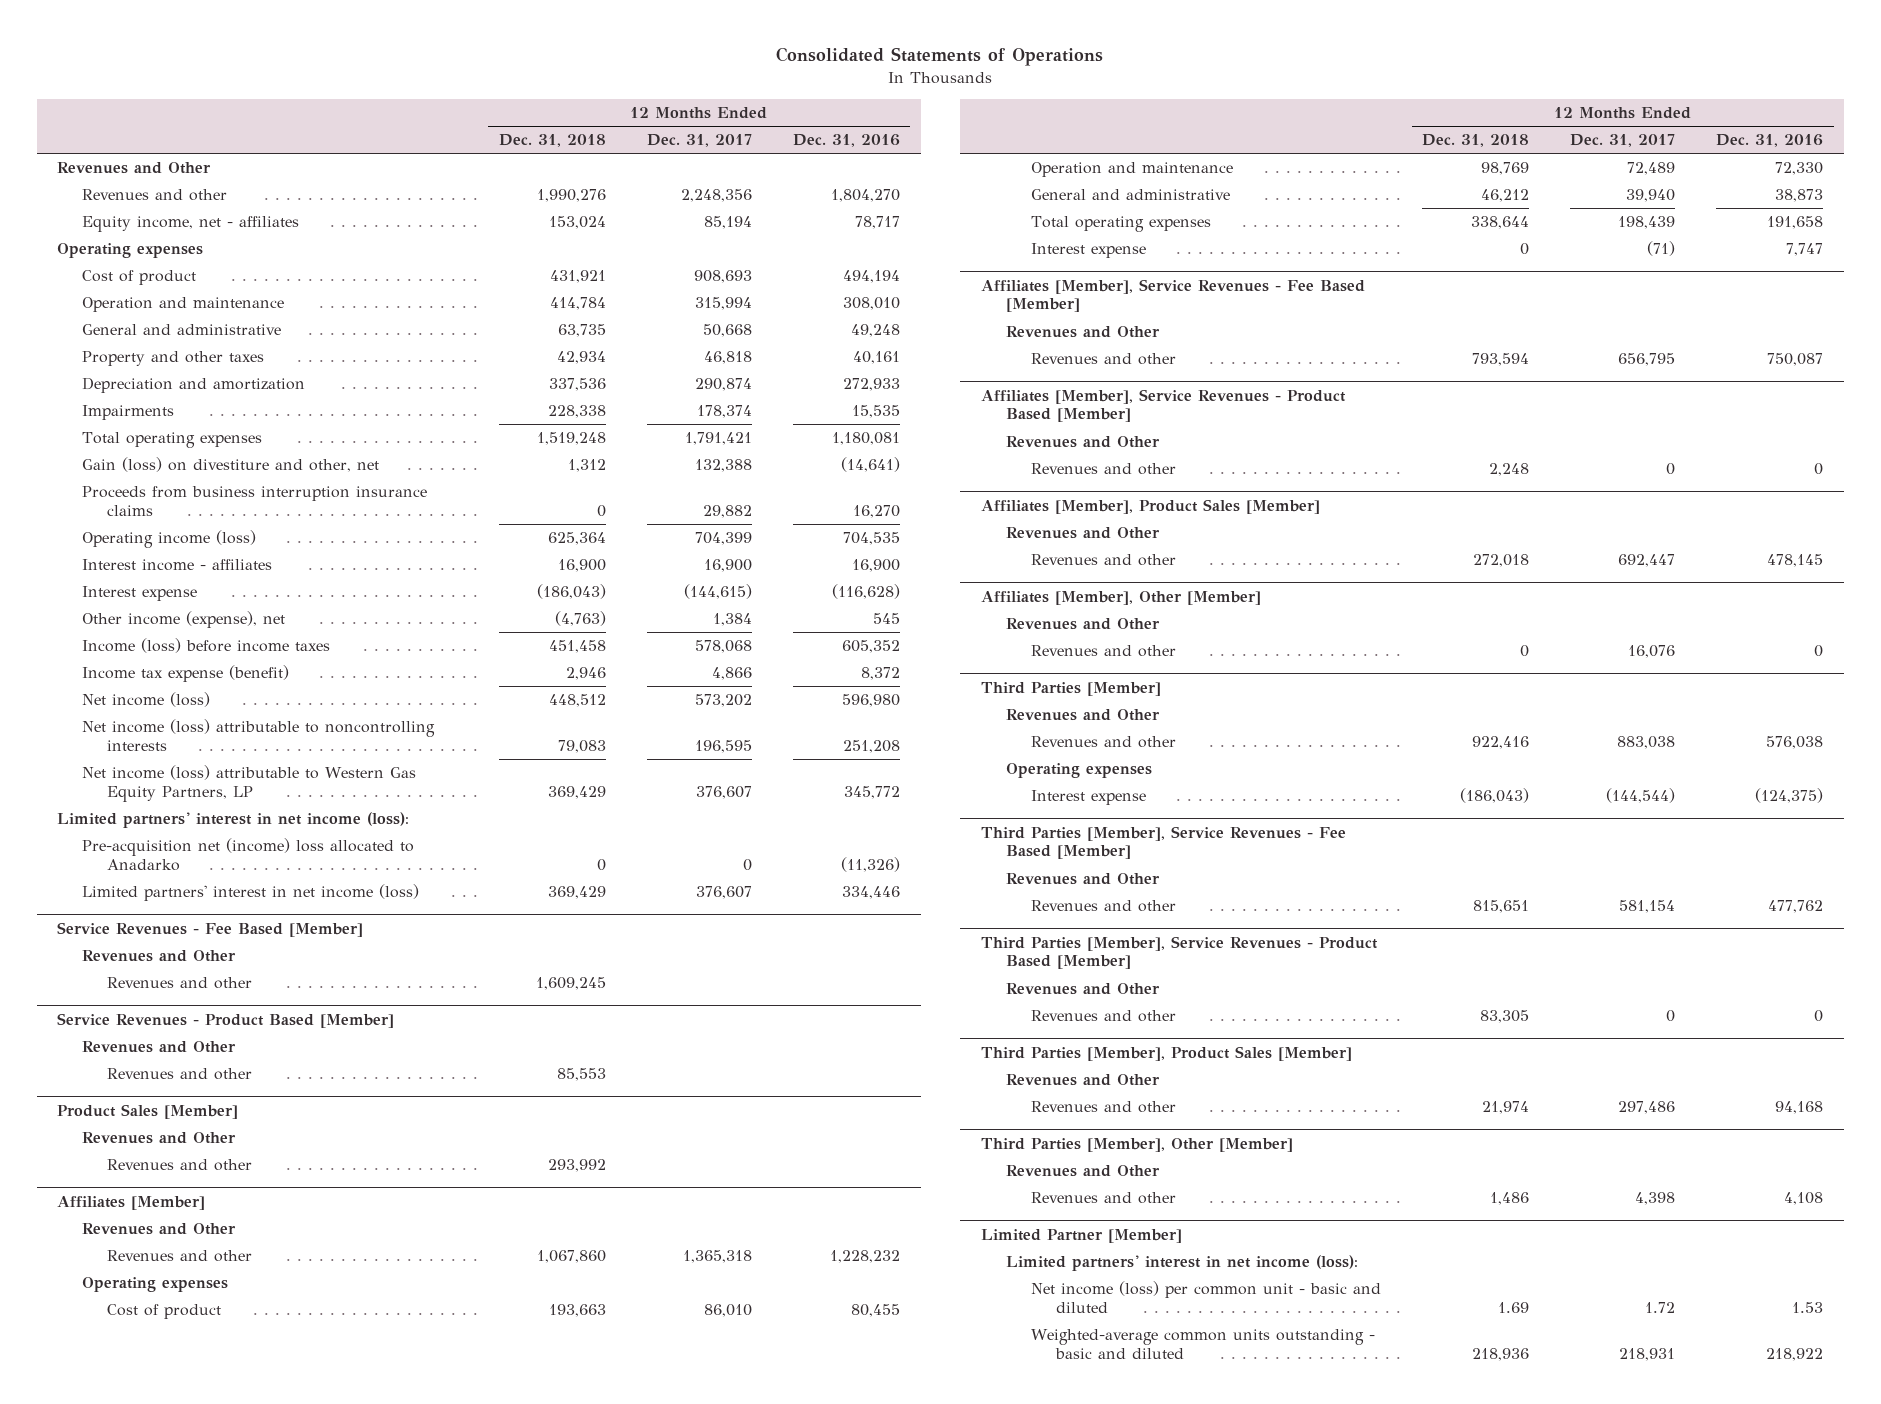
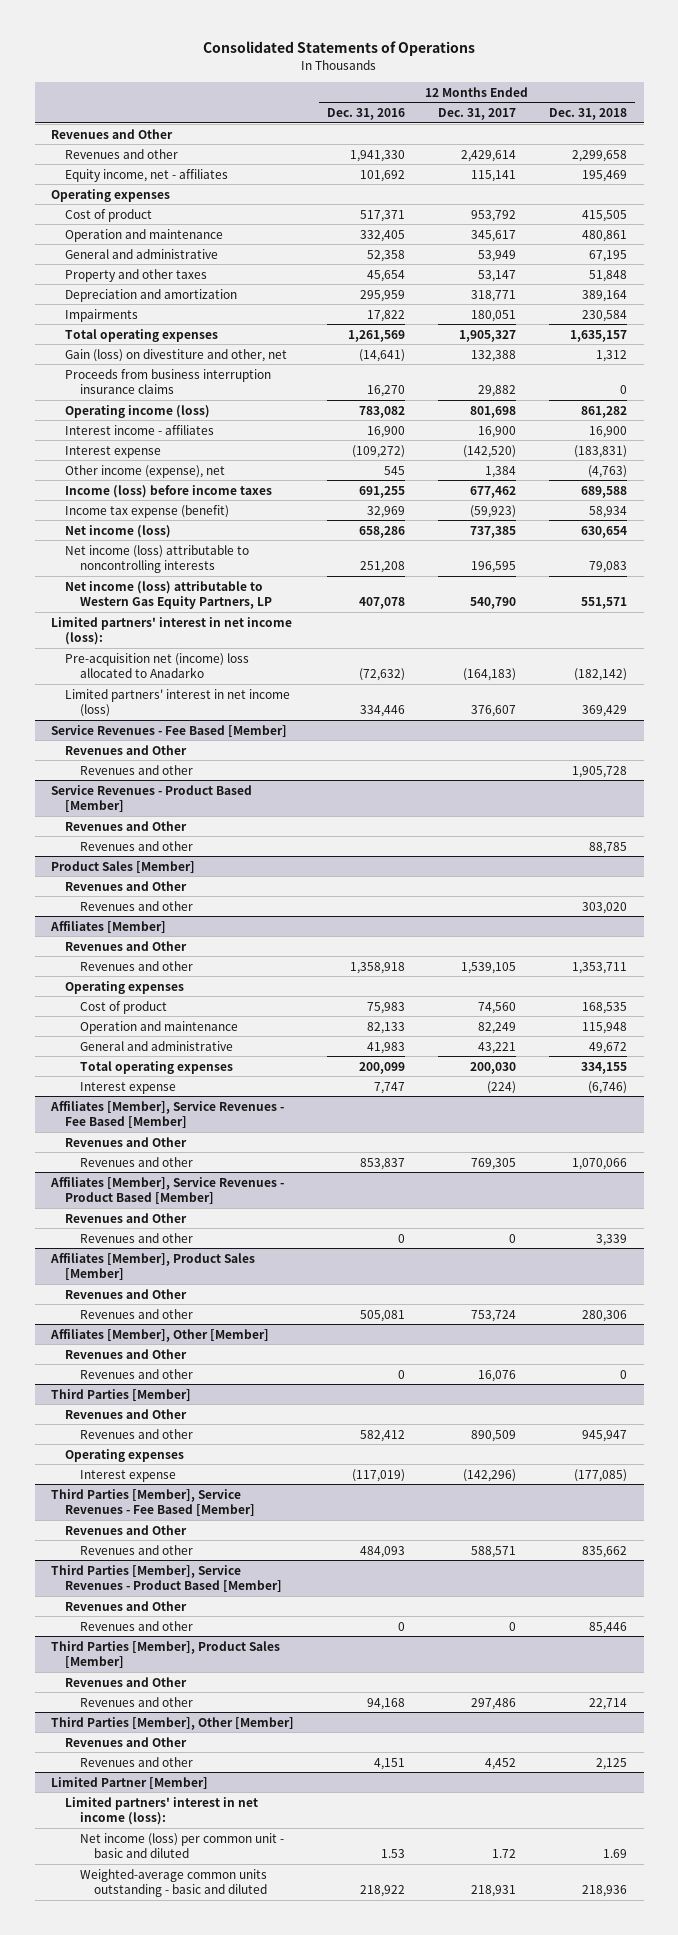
[536,189,606,203] 1,990,276 -> [572,149,628,162] 2,299,658
[680,189,752,203] 2,248,356 -> [461,149,517,162] 2,429,614
[830,189,900,203] 1,804,270 -> [350,149,406,162] 1,941,330
[548,216,606,230] 153,024 -> [582,169,628,182] 195,469
[703,216,752,230] 85,194 -> [471,169,517,182] 115,141
[854,216,900,230] 78,717 -> [360,169,406,182] 101,692
[549,270,606,284] 431,921 -> [582,209,628,222] 415,505
[693,270,752,284] 908,693 -> [471,209,517,222] 953,792
[842,270,900,284] 494,194 -> [360,209,406,222] 517,371
[549,297,606,311] 414,784 -> [582,229,628,242] 480,861
[694,297,752,311] 315,994 -> [471,229,517,242] 345,617
[842,297,900,311] 308,010 -> [360,229,406,242] 332,405
[557,324,606,338] 63,735 -> [589,249,628,262] 67,195
[702,324,752,338] 50,668 -> [478,249,517,262] 53,949
[850,324,900,338] 49,248 -> [367,249,406,262] 52,358
[556,351,606,365] 42,934 -> [589,269,628,282] 51,848
[703,351,752,365] 46,818 -> [478,269,517,282] 53,147
[852,351,900,365] 40,161 -> [367,269,406,282] 45,654
[548,378,606,392] 337,536 -> [582,289,628,302] 389,164
[694,378,752,392] 290,874 -> [471,289,517,302] 318,771
[842,378,900,392] 272,933 -> [360,289,406,302] 295,959
[547,405,606,419] 228,338 -> [582,309,628,322] 230,584
[696,405,752,419] 178,374 -> [471,309,517,322] 180,051
[851,405,900,419] 15,535 -> [367,309,406,322] 17,822
[536,432,606,446] 1,519,248 -> [570,329,628,342] 1,635,157
[684,432,752,446] 1,791,421 -> [459,329,517,342] 1,905,327
[831,432,900,446] 1,180,081 -> [348,329,406,342] 1,261,569
[547,532,606,546] 625,364 -> [581,405,628,418] 861,282
[694,532,752,546] 704,399 -> [470,405,517,418] 801,698
[842,532,900,546] 704,535 -> [359,405,406,418] 783,082
[536,584,606,600] (186,043) -> [574,444,628,458] (183,831)
[683,584,752,600] (144,615) -> [463,444,517,458] (142,520)
[831,584,900,600] (116,628) -> [352,444,406,458] (109,272)
[548,640,606,654] 451,458 -> [581,485,628,498] 689,588
[694,640,752,654] 578,068 -> [470,485,517,498] 677,462
[841,640,900,654] 605,352 -> [359,485,406,498] 691,255
[565,667,606,681] 2,946 -> [589,505,628,518] 58,934
[711,667,752,681] 4,866 -> [470,504,517,518] (59,923)
[860,667,900,681] 8,372 -> [367,505,406,518] 32,969
[548,694,606,708] 448,512 -> [581,525,628,538] 630,654
[694,694,752,708] 573,202 -> [470,525,517,538] 737,385
[841,694,900,708] 596,980 -> [359,525,406,538] 658,286
[547,785,606,799] 369,429 -> [581,596,628,609] 551,571
[695,785,752,799] 376,607 -> [470,596,517,609] 540,790
[843,785,900,799] 345,772 -> [359,596,406,609] 407,078
[596,858,606,871] 0 -> [574,667,628,681] (182,142)
[742,858,752,871] 0 -> [463,667,517,681] (164,183)
[840,856,900,872] (11,326) -> [359,667,406,681] (72,632)
[535,977,606,991] 1,609,245 -> [572,765,628,778] 1,905,728
[556,1068,606,1082] 85,553 -> [589,841,628,854] 88,785
[547,1159,606,1173] 293,992 -> [582,901,628,914] 303,020
[536,1250,606,1264] 1,067,860 -> [572,961,628,974] 1,353,711
[682,1250,752,1264] 1,365,318 -> [461,961,517,974] 1,539,105
[829,1250,900,1264] 1,228,232 -> [350,961,406,974] 1,358,918
[548,1304,606,1318] 193,663 -> [582,1001,628,1014] 168,535
[703,1304,752,1318] 86,010 -> [478,1001,517,1014] 74,560
[850,1304,900,1318] 80,455 -> [367,1001,406,1014] 75,983
[1480,162,1529,176] 98,769 -> [582,1021,628,1034] 115,948
[1627,162,1676,176] 72,489 -> [478,1021,517,1034] 82,249
[1775,162,1824,176] 72,330 -> [367,1021,406,1034] 82,133
[1480,189,1529,203] 46,212 -> [589,1041,628,1054] 49,672
[1626,189,1676,203] 39,940 -> [478,1041,517,1054] 43,221
[1775,189,1824,203] 38,873 -> [367,1041,406,1054] 41,983
[1470,216,1529,230] 338,644 -> [581,1061,628,1074] 334,155
[1618,216,1676,230] 198,439 -> [470,1061,517,1074] 200,030
[1767,216,1824,230] 191,658 -> [359,1061,406,1074] 200,099
[1519,243,1529,256] 0 -> [588,1080,628,1094] (6,746)
[1647,241,1676,257] (71) -> [487,1080,517,1094] (224)
[1471,353,1529,367] 793,594 -> [572,1157,628,1170] 1,070,066
[1618,353,1676,367] 656,795 -> [471,1157,517,1170] 769,305
[1767,353,1824,367] 750,087 -> [360,1157,406,1170] 853,837
[1488,463,1529,477] 2,248 -> [596,1233,628,1246] 3,339
[1472,554,1529,568] 272,018 -> [582,1309,628,1322] 280,306
[1618,554,1676,568] 692,447 -> [471,1309,517,1322] 753,724
[1767,554,1824,568] 478,145 -> [360,1309,406,1322] 505,081
[1471,736,1529,750] 922,416 -> [582,1429,628,1442] 945,947
[1617,736,1676,750] 883,038 -> [471,1429,517,1442] 890,509
[1766,736,1824,750] 576,038 -> [360,1429,406,1442] 582,412
[1459,788,1529,804] (186,043) -> [574,1468,628,1482] (177,085)
[1606,788,1676,804] (144,544) -> [463,1468,517,1482] (142,296)
[1755,788,1824,804] (124,375) -> [352,1468,406,1482] (117,019)
[1472,900,1529,914] 815,651 -> [582,1545,628,1558] 835,662
[1619,900,1676,914] 581,154 -> [471,1545,517,1558] 588,571
[1768,900,1824,914] 477,762 -> [360,1545,406,1558] 484,093
[1479,1010,1529,1024] 83,305 -> [589,1621,628,1634] 85,446
[1481,1101,1529,1115] 21,974 -> [589,1697,628,1710] 22,714
[1489,1192,1529,1206] 1,486 -> [596,1757,628,1770] 2,125
[1635,1192,1676,1206] 4,398 -> [485,1757,517,1770] 4,452
[1784,1192,1824,1206] 4,108 -> [374,1757,406,1770] 4,151

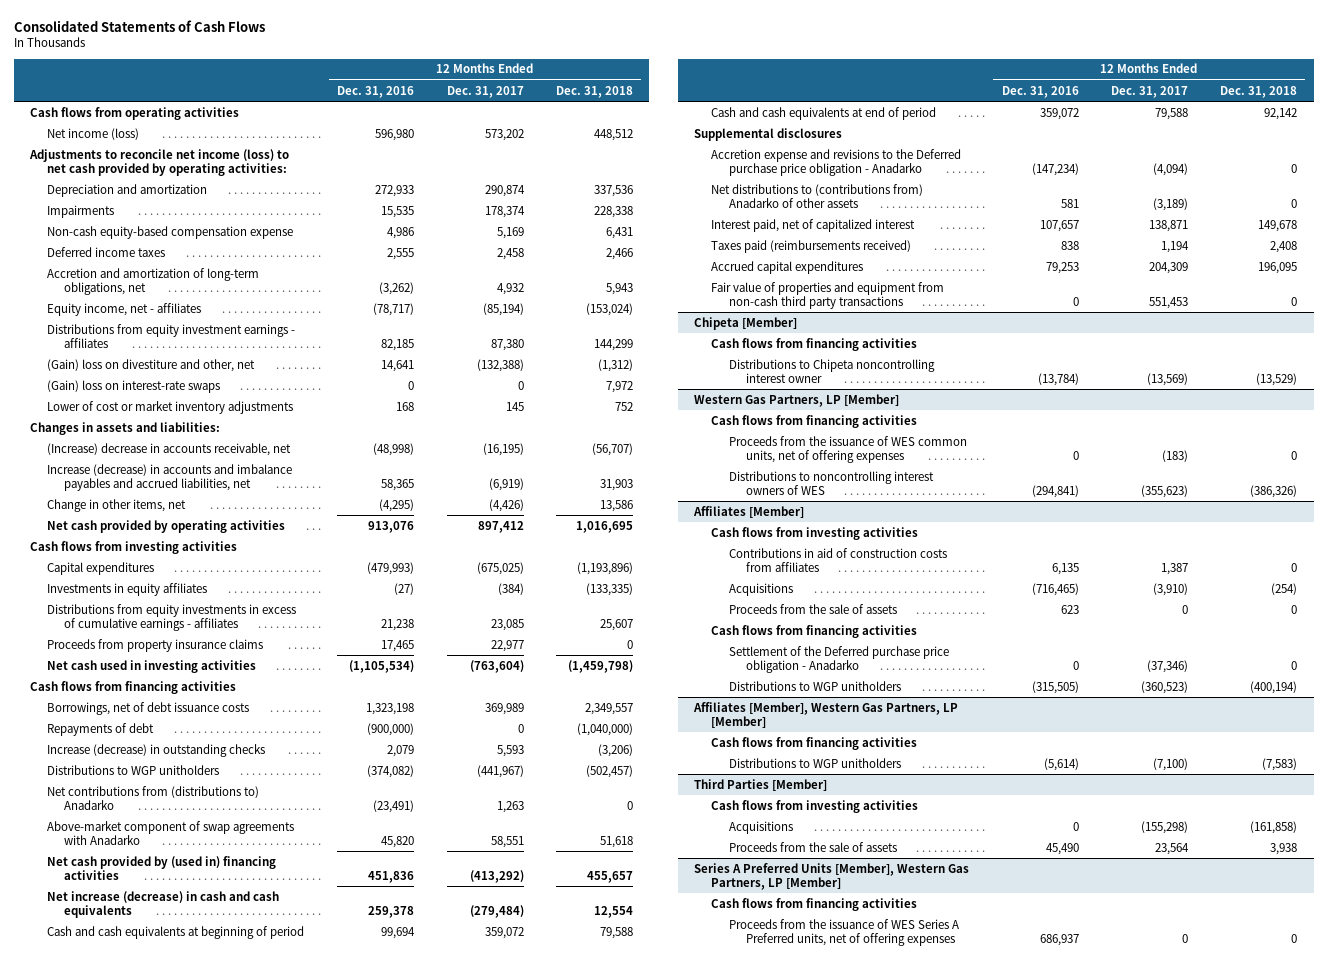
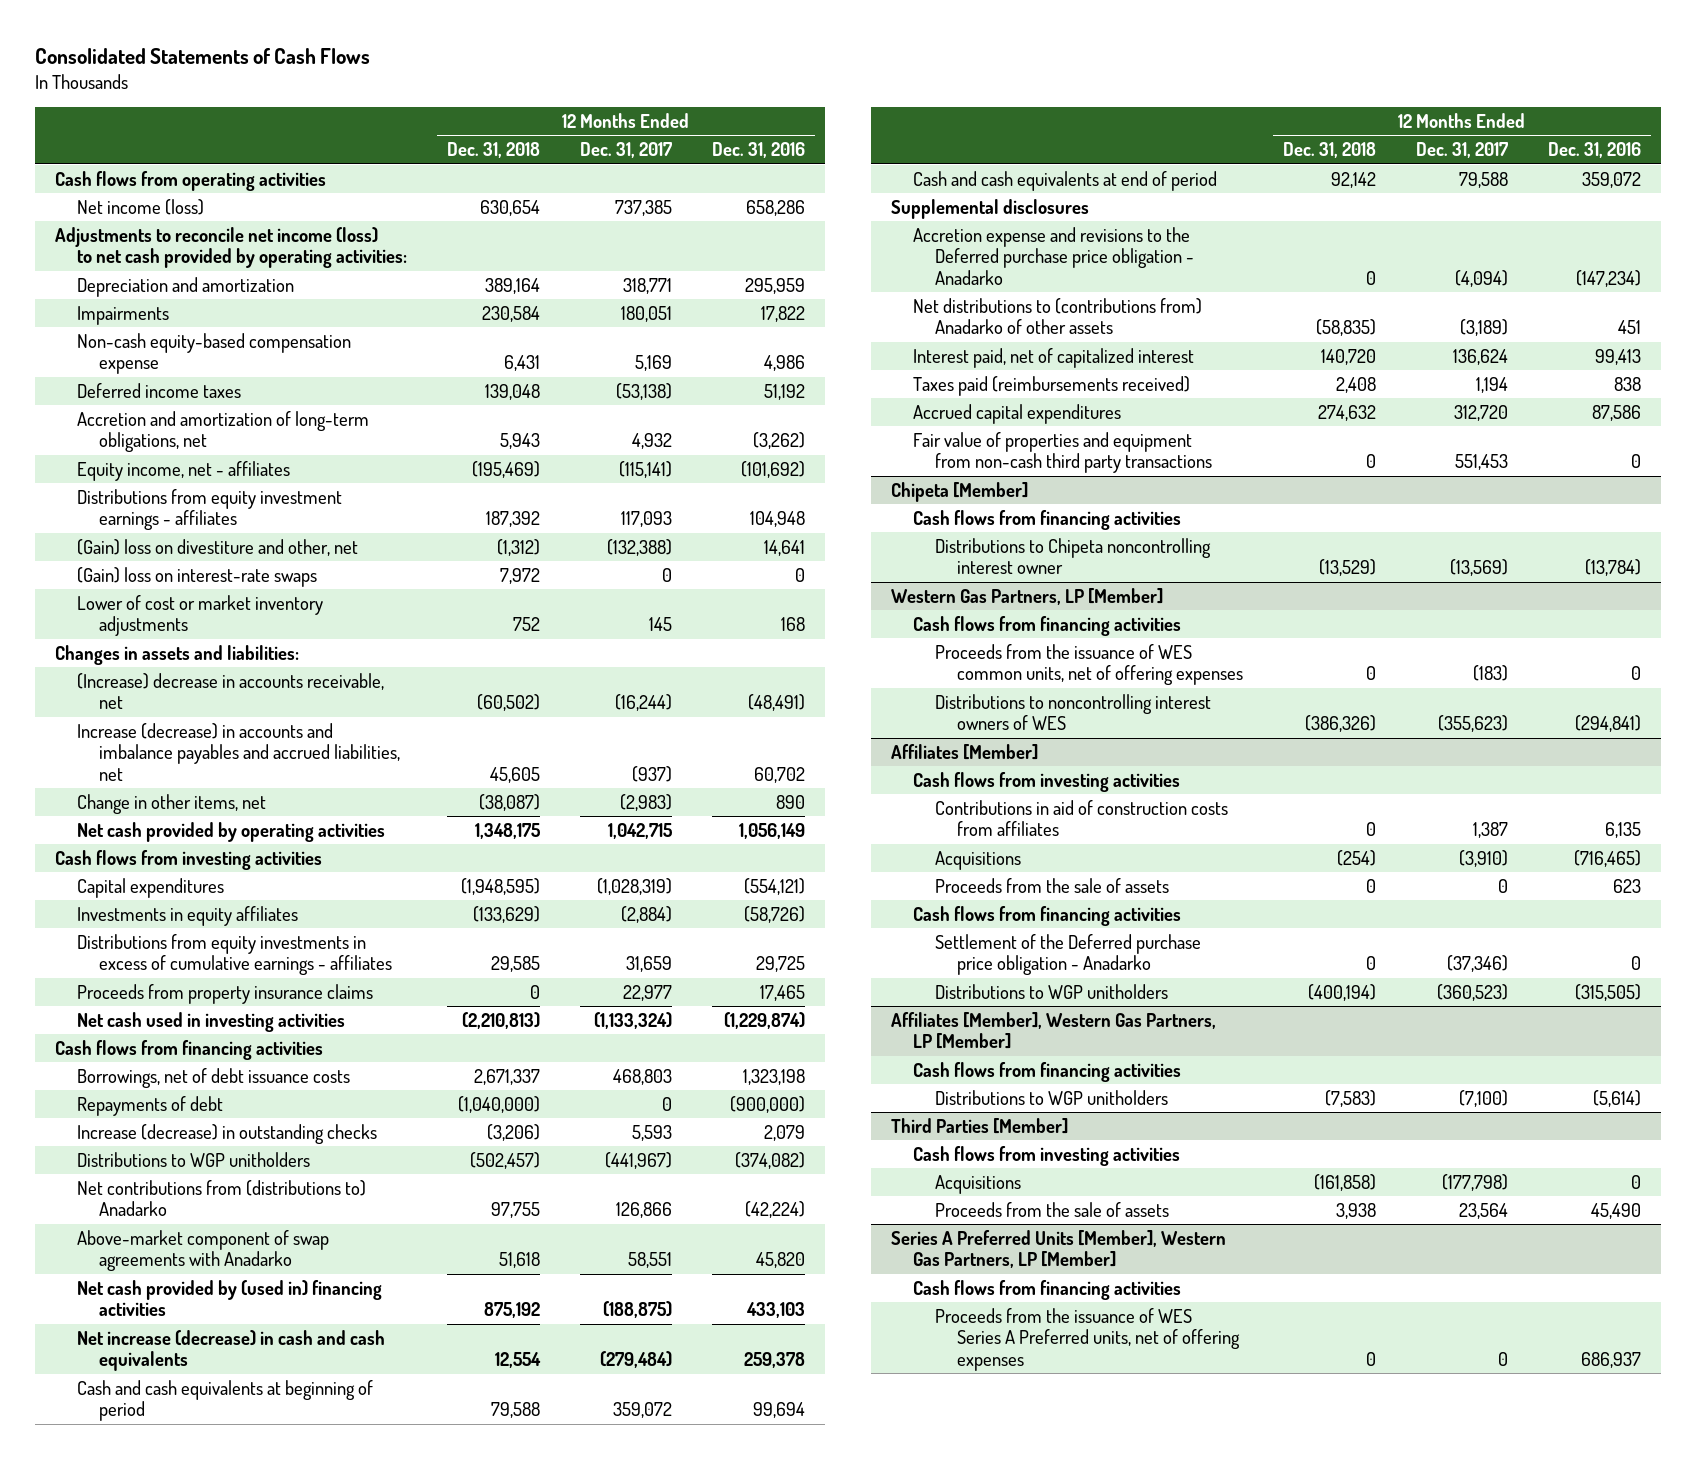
[375,128,415,141] 596,980 -> [745,199,805,216] 658,286
[484,128,524,141] 573,202 -> [614,199,672,216] 737,385
[594,128,634,141] 448,512 -> [479,199,540,216] 630,654
[375,184,415,197] 272,933 -> [744,277,805,294] 295,959
[484,184,525,197] 290,874 -> [622,277,672,294] 318,771
[594,184,634,197] 337,536 -> [484,277,540,294] 389,164
[381,205,415,218] 15,535 -> [760,305,805,322] 17,822
[484,205,525,218] 178,374 -> [620,305,672,322] 180,051
[594,205,634,218] 228,338 -> [481,305,540,322] 230,584
[387,247,415,260] 2,555 -> [763,383,805,400] 51,192
[496,247,524,260] 2,458 -> [615,382,672,400] (53,138)
[606,247,634,260] 2,466 -> [484,383,540,400] 139,048
[373,302,415,316] (78,717) -> [740,460,805,478] (101,692)
[482,302,524,316] (85,194) -> [618,460,672,478] (115,141)
[586,302,634,316] (153,024) -> [471,460,540,478] (195,469)
[381,338,415,351] 82,185 -> [749,511,805,528] 104,948
[490,338,524,351] 87,380 -> [620,511,672,528] 117,093
[594,338,634,351] 144,299 -> [485,511,540,528] 187,392
[373,442,415,456] (48,998) -> [747,694,805,712] (48,491)
[482,442,524,456] (16,195) -> [614,694,672,712] (16,244)
[592,442,634,456] (56,707) -> [476,694,540,712] (60,502)
[381,478,415,491] 58,365 -> [753,766,805,783] 60,702
[488,477,524,491] (6,919) -> [631,765,672,782] (937)
[600,478,634,491] 31,903 -> [489,766,540,783] 45,605
[379,498,415,512] (4,295) -> [775,794,805,809] 890
[488,498,524,512] (4,426) -> [619,793,672,811] (2,983)
[600,499,634,512] 13,586 -> [478,793,540,811] (38,087)
[368,520,415,533] 913,076 -> [738,822,805,839] 1,056,149
[477,520,524,533] 897,412 -> [607,822,672,839] 1,042,715
[576,520,634,533] 1,016,695 -> [474,822,540,839] 1,348,175
[367,561,415,575] (479,993) -> [743,877,805,895] (554,121)
[476,561,524,575] (675,025) -> [596,877,672,895] (1,028,319)
[577,561,634,575] (1,193,896) -> [460,877,540,895] (1,948,595)
[394,582,415,595] (27) -> [743,905,805,923] (58,726)
[497,582,524,595] (384) -> [620,905,672,923] (2,884)
[586,582,634,596] (133,335) -> [472,905,540,923] (133,629)
[381,618,415,631] 21,238 -> [755,956,805,973] 29,725
[490,618,524,631] 23,085 -> [625,956,672,973] 31,659
[600,618,634,631] 25,607 -> [490,956,540,973] 29,585
[349,659,415,673] (1,105,534) -> [723,1011,805,1029] (1,229,874)
[469,659,524,673] (763,604) -> [593,1011,672,1029] (1,133,324)
[568,659,634,673] (1,459,798) -> [461,1011,540,1029] (2,210,813)
[484,702,524,715] 369,989 -> [612,1068,672,1085] 468,803
[585,702,634,715] 2,349,557 -> [473,1068,540,1085] 2,671,337
[373,799,415,813] (23,491) -> [744,1201,805,1219] (42,224)
[496,800,524,813] 1,263 -> [615,1202,672,1219] 126,866
[627,800,634,810] 0 -> [490,1202,540,1219] 97,755
[368,870,415,883] 451,836 -> [745,1302,805,1319] 433,103
[469,869,524,883] (413,292) -> [602,1301,672,1319] (188,875)
[587,870,634,883] 455,657 -> [483,1302,540,1319] 875,192
[1060,198,1079,208] 581 -> [1617,320,1641,335] 451
[1291,198,1298,208] 0 -> [1315,319,1376,337] (58,835)
[1039,219,1079,232] 107,657 -> [1594,348,1641,365] 99,413
[1148,219,1188,232] 138,871 -> [1452,348,1508,365] 136,624
[1258,219,1298,232] 149,678 -> [1320,348,1376,365] 140,720
[1045,261,1079,274] 79,253 -> [1591,404,1641,421] 87,586
[1148,261,1188,274] 204,309 -> [1453,404,1508,421] 312,720
[1258,261,1298,274] 196,095 -> [1317,404,1376,421] 274,632
[1140,820,1188,834] (155,298) -> [1441,1173,1508,1191] (177,798)

